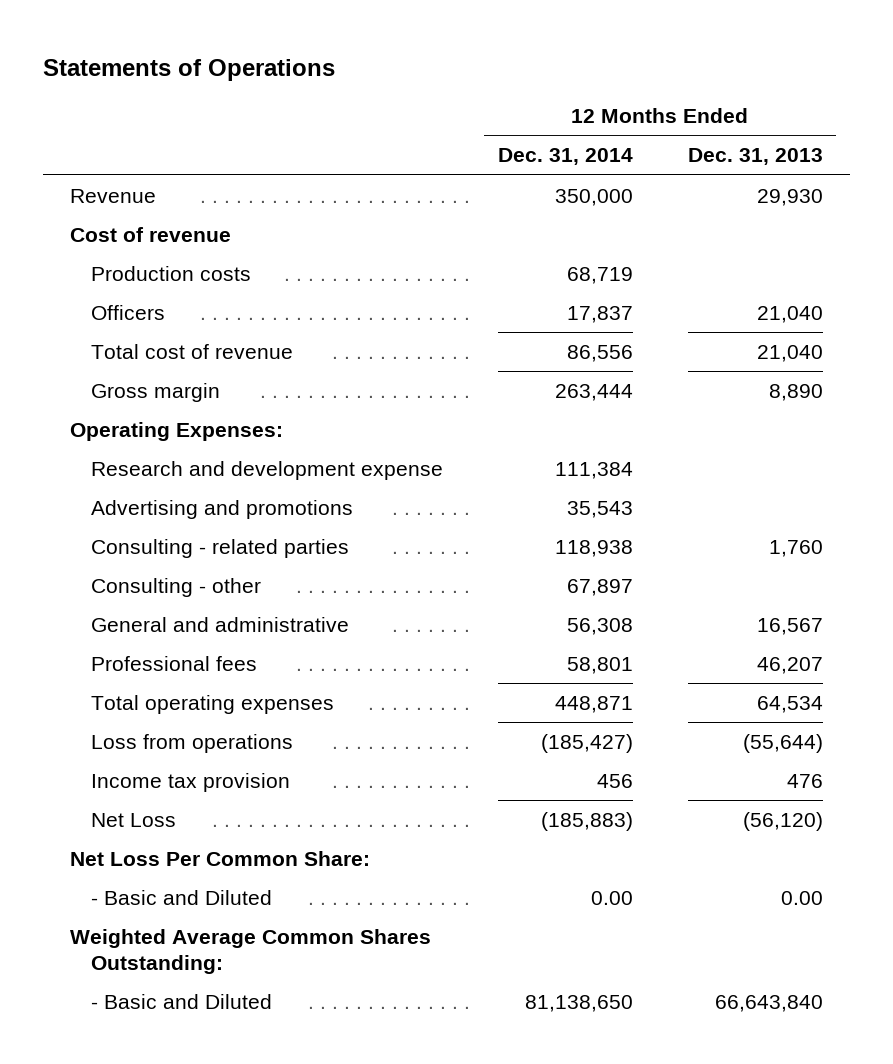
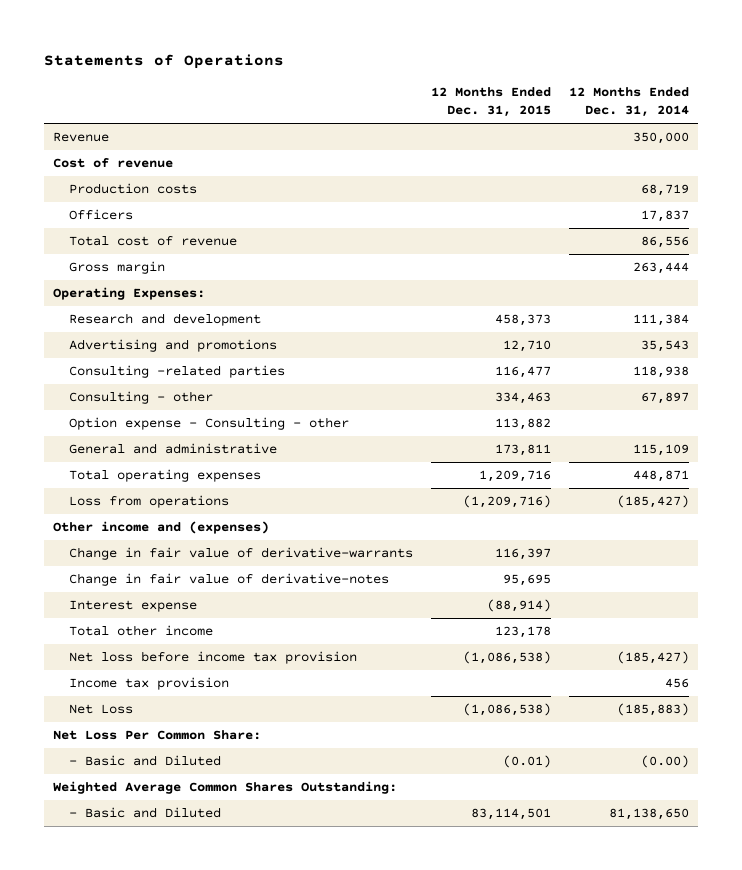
[687,148,823,166] Dec. 31, 2013 -> none
none -> [431,87,552,118] 12 Months Ended Dec. 31, 2015
[90,460,443,480] Research and development expense -> [69,313,262,327] Research and development
[90,538,349,558] Consulting - related parties -> [69,365,286,379] Consulting -related parties
[90,655,257,671] Professional fees -> none
none -> [69,417,350,431] Option expense - Consulting - other
[566,617,633,635] 56,308 -> [632,444,689,457] 115,109
none -> [52,521,269,535] Other income and (expenses)
none -> [69,547,414,561] Change in fair value of derivative-warrants
none -> [69,573,390,587] Change in fair value of derivative-notes
none -> [69,600,198,613] Interest expense
none -> [69,625,214,637] Total other income
none -> [69,651,358,665] Net loss before income tax provision
[590,890,633,905] 0.00 -> [640,755,689,769] (0.00)

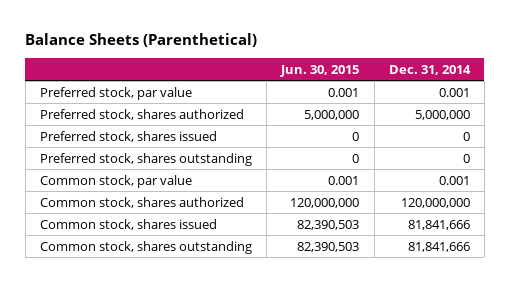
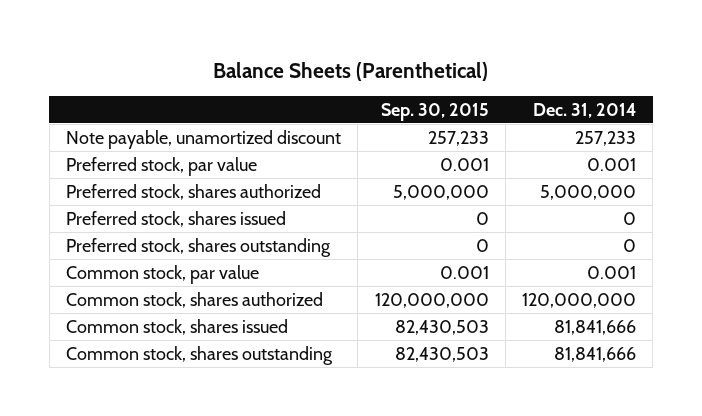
[280,64,360,77] Jun. 30, 2015 -> none
none -> [380,102,489,121] Sep. 30, 2015
none -> [66,129,342,149] Note payable, unamortized discount

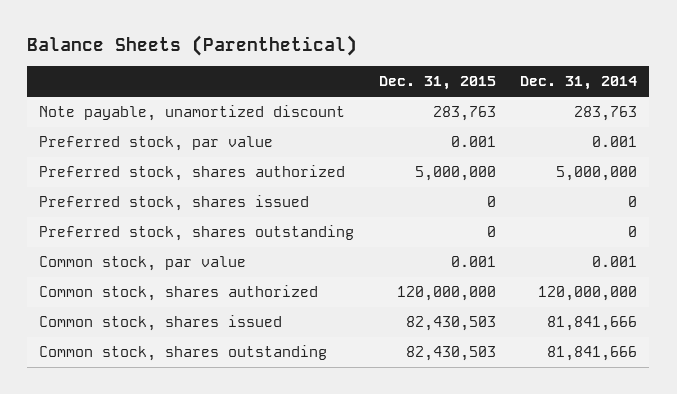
[380,102,489,121] Sep. 30, 2015 -> none
none -> [378,76,496,91] Dec. 31, 2015
[575,130,637,146] 257,233 -> [574,106,638,122] 283,763

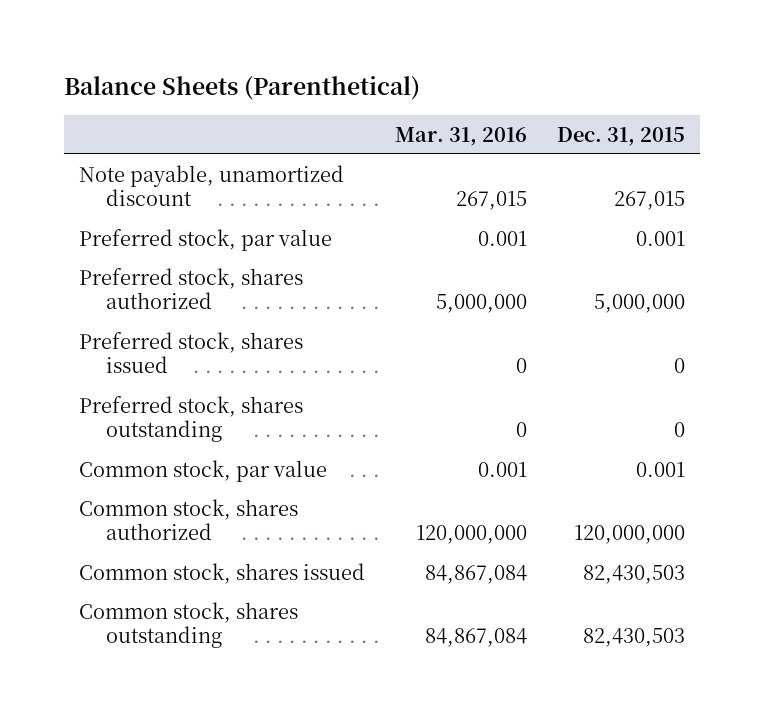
[520,76,638,91] Dec. 31, 2014 -> none
none -> [395,126,528,146] Mar. 31, 2016
[432,106,496,122] 283,763 -> [614,191,686,211] 267,015

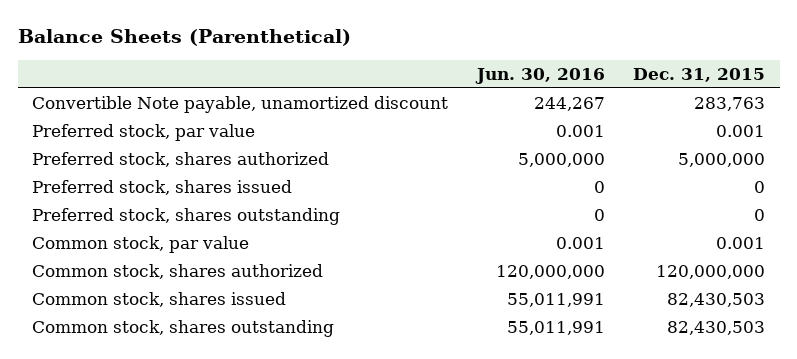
[395,126,528,146] Mar. 31, 2016 -> none
none -> [474,67,605,84] Jun. 30, 2016
[78,164,344,207] Note payable, unamortized discount -> [31,95,448,113] Convertible Note payable, unamortized discount
[614,191,686,211] 267,015 -> [694,96,766,111] 283,763

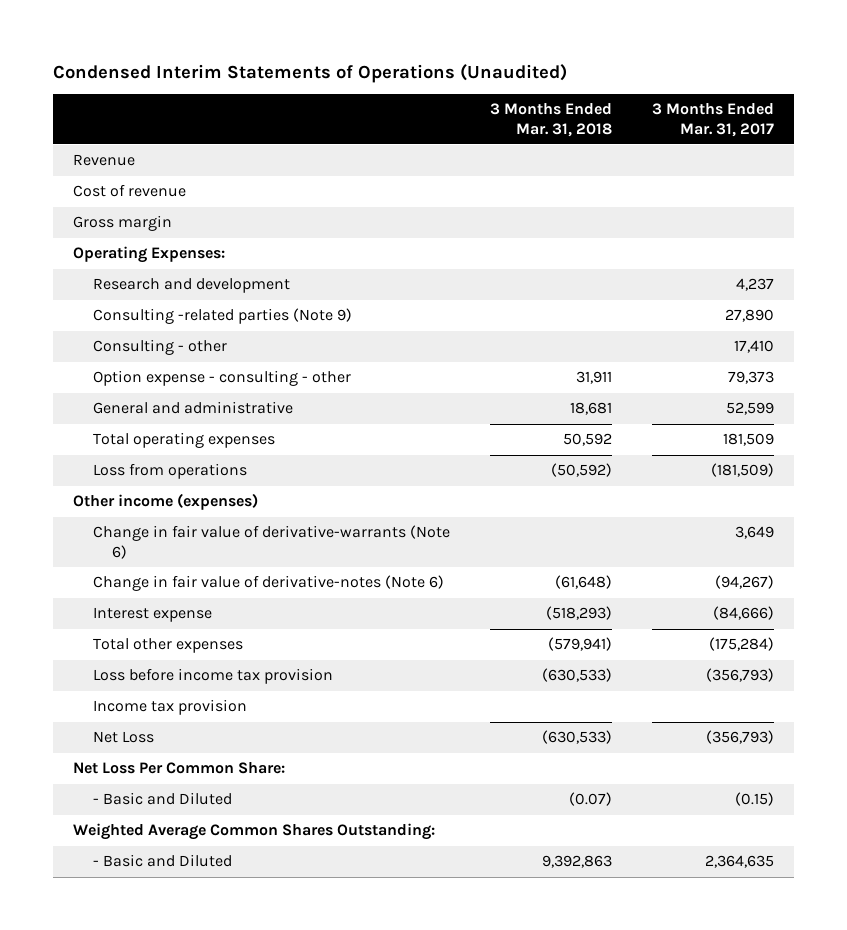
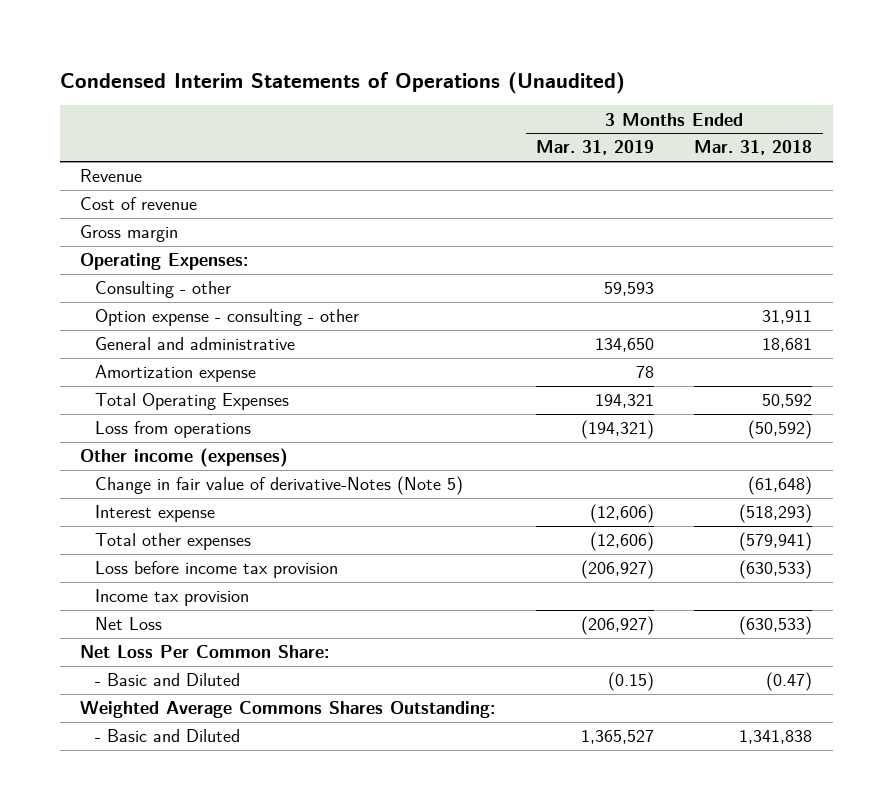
[651,103,774,137] 3 Months Ended Mar. 31, 2017 -> none
none -> [535,140,654,156] Mar. 31, 2019
[92,278,290,294] Research and development -> none
[92,308,352,325] Consulting -related parties (Note 9) -> none
none -> [94,365,256,383] Amortization expense
[92,432,275,449] Total operating expenses -> [94,393,289,411] Total Operating Expenses
[92,525,450,559] Change in fair value of derivative-warrants (Note 6) -> none
[92,575,444,592] Change in fair value of derivative-notes (Note 6) -> [94,476,463,496] Change in fair value of derivative-Notes (Note 5)
[568,792,612,807] (0.07) -> [766,672,813,692] (0.47)
[73,823,436,841] Weighted Average Common Shares Outstanding: -> [80,701,496,719] Weighted Average Commons Shares Outstanding:
[541,855,612,869] 9,392,863 -> [739,730,813,745] 1,341,838

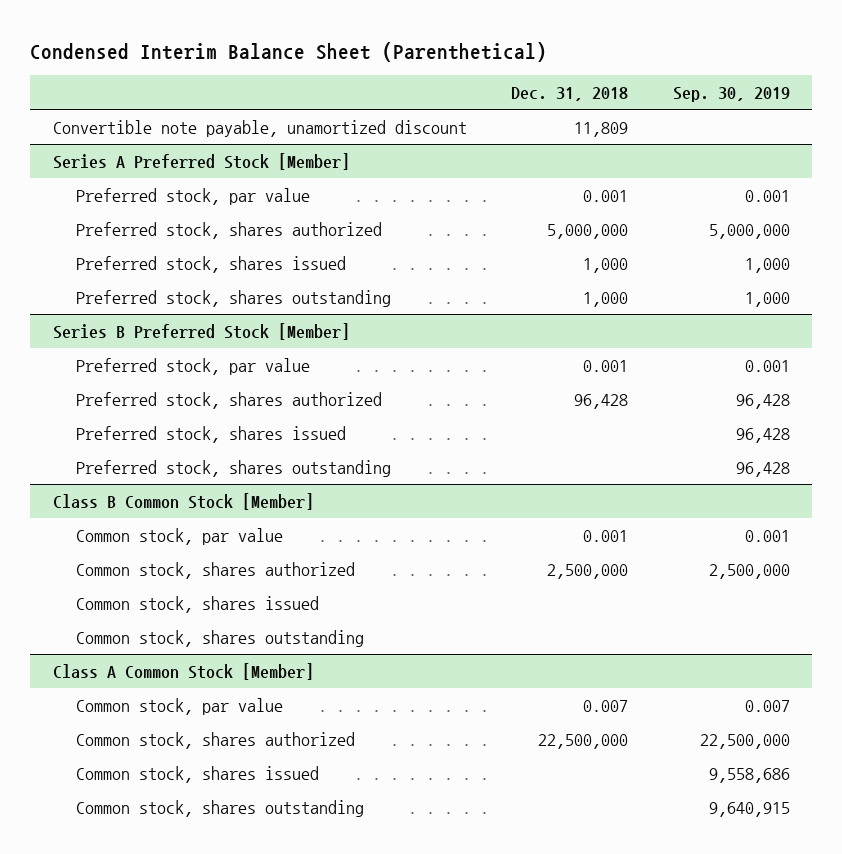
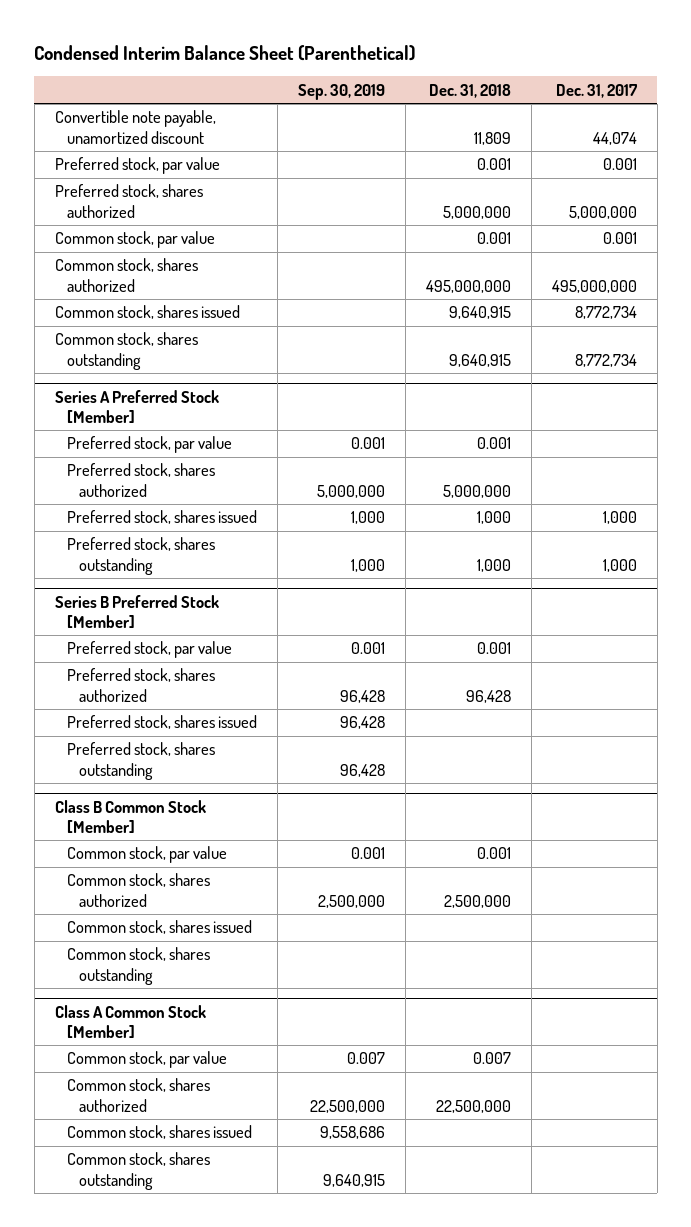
none -> [555,83,638,98] Dec. 31, 2017
none -> [54,157,220,175] Preferred stock, par value
none -> [54,184,203,218] Preferred stock, shares authorized
none -> [54,231,215,249] Common stock, par value
none -> [54,258,198,292] Common stock, shares authorized
none -> [54,305,240,320] Common stock, shares issued
none -> [54,332,198,370] Common stock, shares outstanding

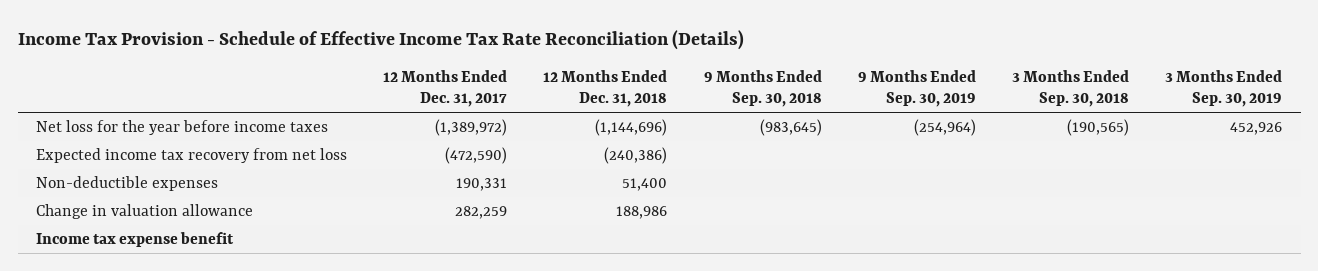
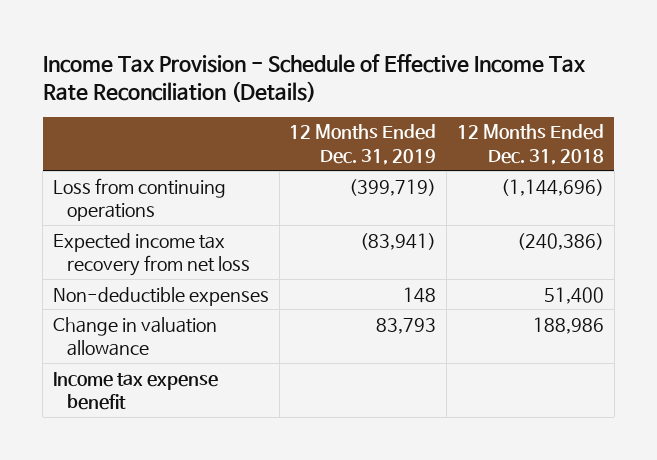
[382,70,507,108] 12 Months Ended Dec. 31, 2017 -> none
[703,70,822,108] 9 Months Ended Sep. 30, 2018 -> none
[857,70,976,108] 9 Months Ended Sep. 30, 2019 -> none
[1012,70,1130,108] 3 Months Ended Sep. 30, 2018 -> none
[1165,70,1283,108] 3 Months Ended Sep. 30, 2019 -> none
none -> [289,124,437,165] 12 Months Ended Dec. 31, 2019
[35,120,328,136] Net loss for the year before income taxes -> [52,177,226,221] Loss from continuing operations

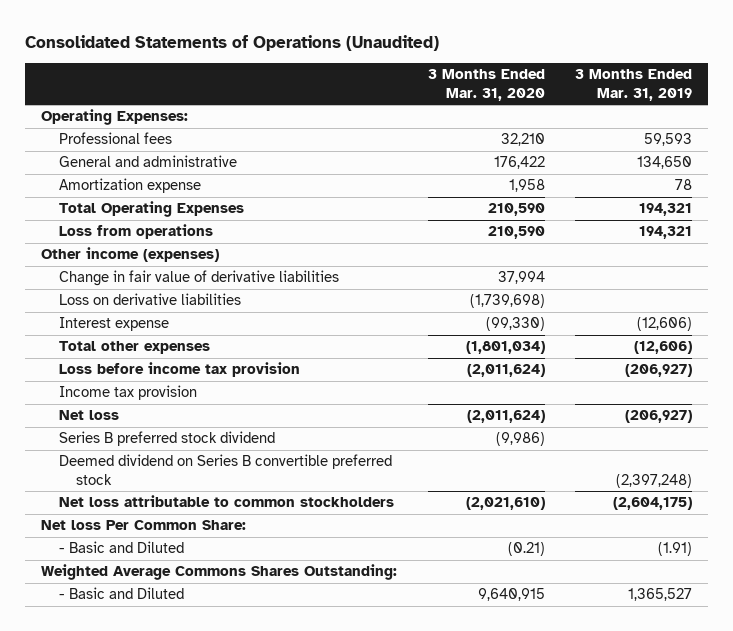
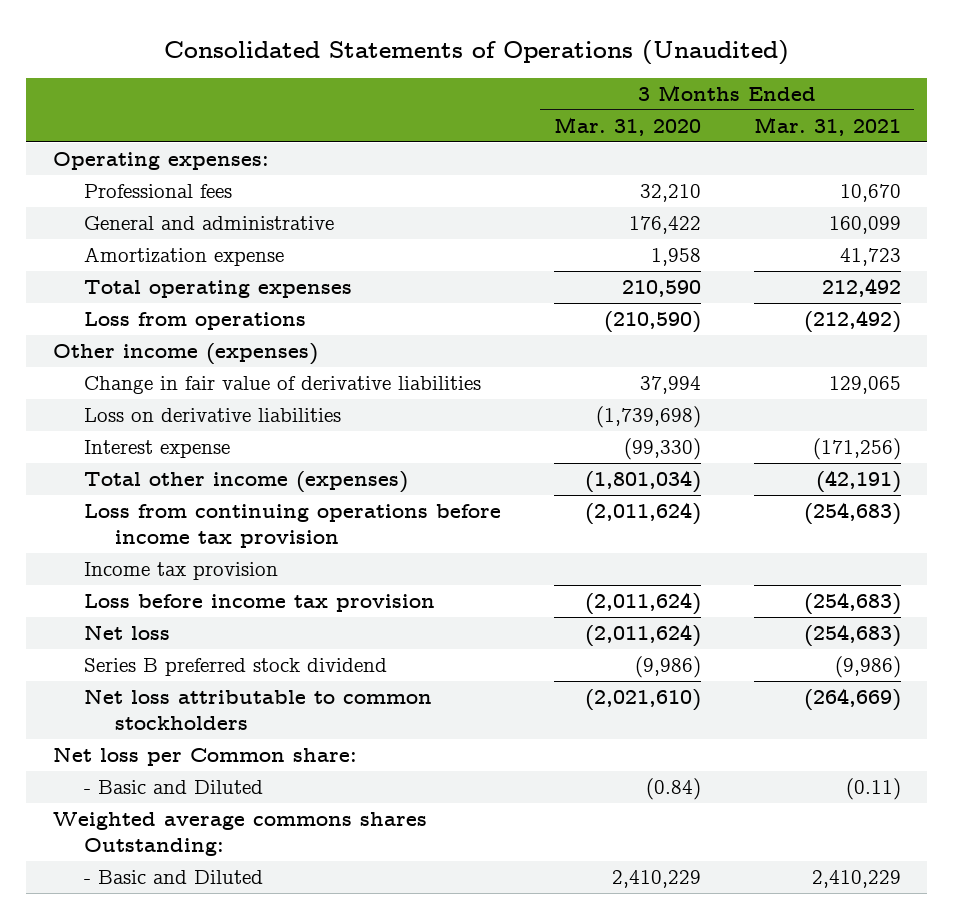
[575,68,693,101] 3 Months Ended Mar. 31, 2019 -> none
none -> [753,116,901,136] Mar. 31, 2021
[40,109,188,126] Operating Expenses: -> [52,151,269,170] Operating expenses:
[58,201,244,218] Total Operating Expenses -> [83,279,352,298] Total operating expenses
[487,226,545,240] 210,590 -> [603,310,701,333] (210,590)
[58,341,210,355] Total other expenses -> [83,470,408,493] Total other income (expenses)
none -> [83,503,501,548] Loss from continuing operations before income tax provision
[58,362,300,378] Loss before income tax provision -> [83,593,435,612] Loss before income tax provision
[58,454,392,486] Deemed dividend on Series B convertible preferred stock -> none
[40,520,246,531] Net loss Per Common Share: -> [52,746,357,766] Net loss per Common share:
[507,542,545,557] (0.21) -> [645,777,701,800] (0.84)
[40,564,397,581] Weighted Average Commons Shares Outstanding: -> [52,811,427,856] Weighted average commons shares Outstanding:
[477,588,545,602] 9,640,915 -> [611,869,701,888] 2,410,229

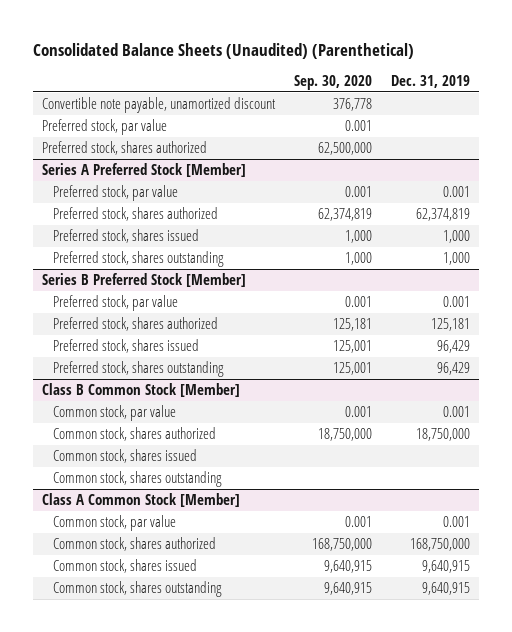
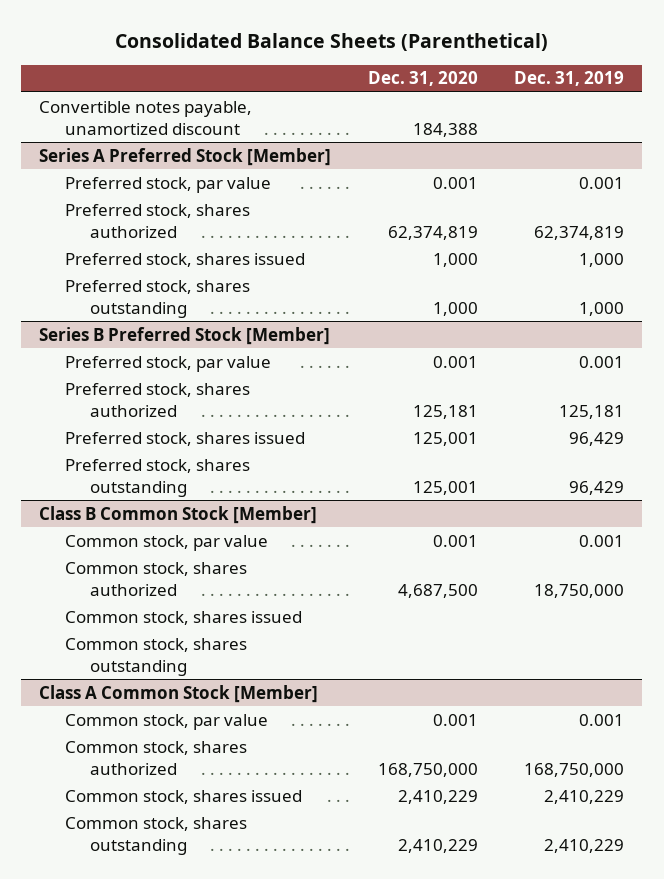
[32,42,414,59] Consolidated Balance Sheets (Unaudited) (Parenthetical) -> [114,32,548,51] Consolidated Balance Sheets (Parenthetical)
[293,75,372,91] Sep. 30, 2020 -> none
none -> [367,71,478,87] Dec. 31, 2020
[42,119,168,136] Preferred stock, par value -> none
[42,141,208,156] Preferred stock, shares authorized -> none
[42,97,277,114] Convertible note payable, unamortized discount -> [39,100,253,135] Convertible notes payable, unamortized discount
[421,560,470,574] 9,640,915 -> [544,789,625,804] 2,410,229
[421,582,470,596] 9,640,915 -> [544,838,625,853] 2,410,229

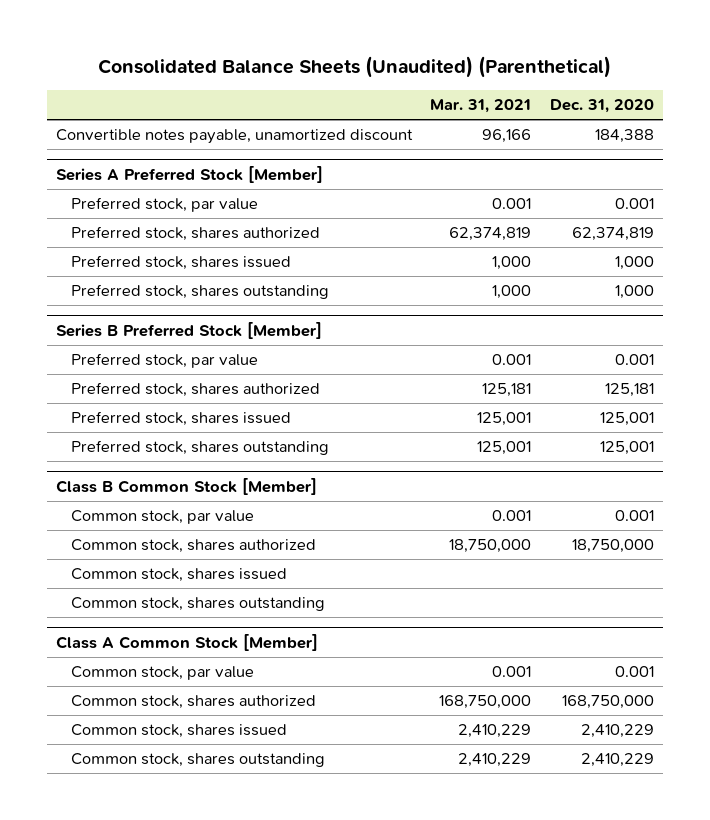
[114,32,548,51] Consolidated Balance Sheets (Parenthetical) -> [97,55,611,78] Consolidated Balance Sheets (Unaudited) (Parenthetical)
[514,71,625,87] Dec. 31, 2019 -> none
none -> [430,99,532,114] Mar. 31, 2021
[397,583,478,598] 4,687,500 -> [571,539,654,554] 18,750,000

